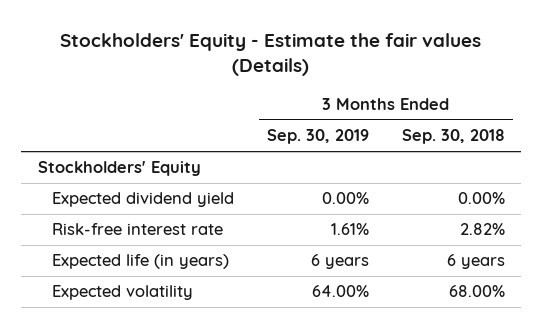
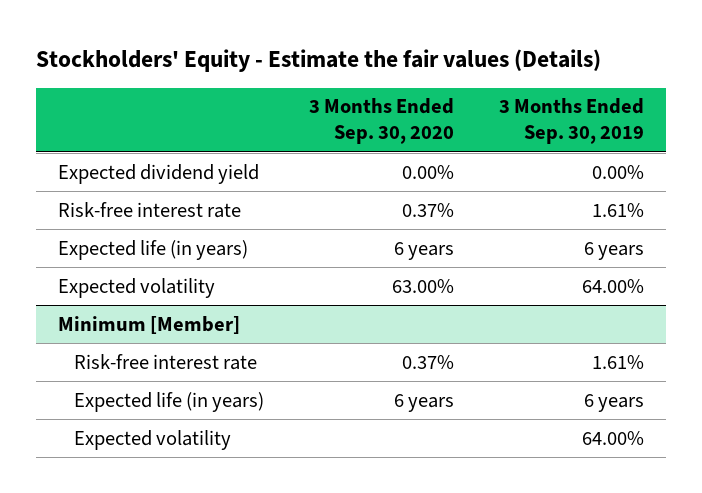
[401,129,505,145] Sep. 30, 2018 -> none
none -> [309,98,455,145] 3 Months Ended Sep. 30, 2020
[37,161,201,177] Stockholders' Equity -> none
none -> [58,315,241,334] Minimum [Member]
none -> [74,353,258,370] Risk-free interest rate
none -> [74,391,265,412] Expected life (in years)
none -> [74,429,232,450] Expected volatility

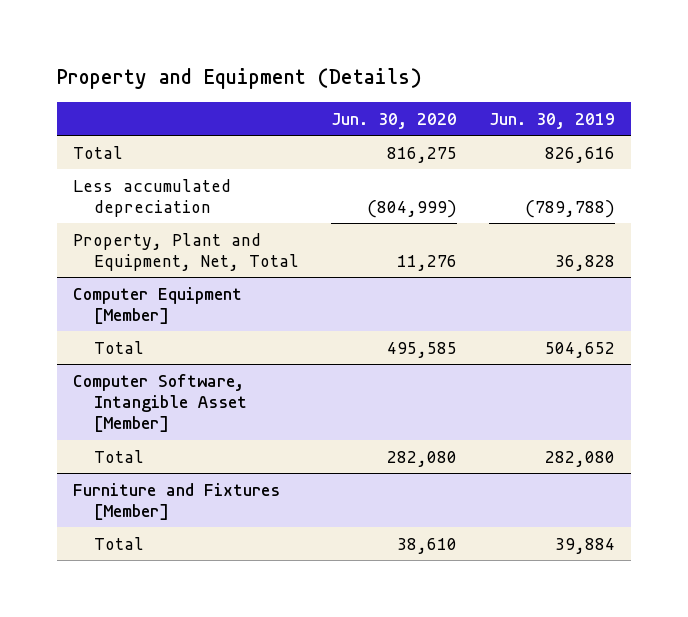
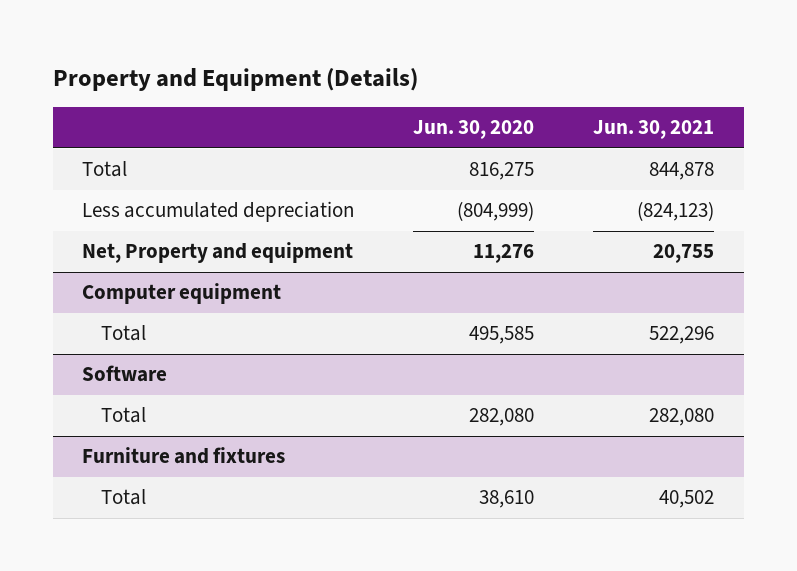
[489,112,616,129] Jun. 30, 2019 -> none
none -> [593,120,715,140] Jun. 30, 2021
[72,232,300,271] Property, Plant and Equipment, Net, Total -> [82,242,354,264] Net, Property and equipment
[72,286,242,324] Computer Equipment [Member] -> [82,283,282,305] Computer equipment
[72,373,248,433] Computer Software, Intangible Asset [Member] -> [82,365,168,383] Software
[72,482,280,520] Furniture and Fixtures [Member] -> [82,447,286,465] Furniture and fixtures

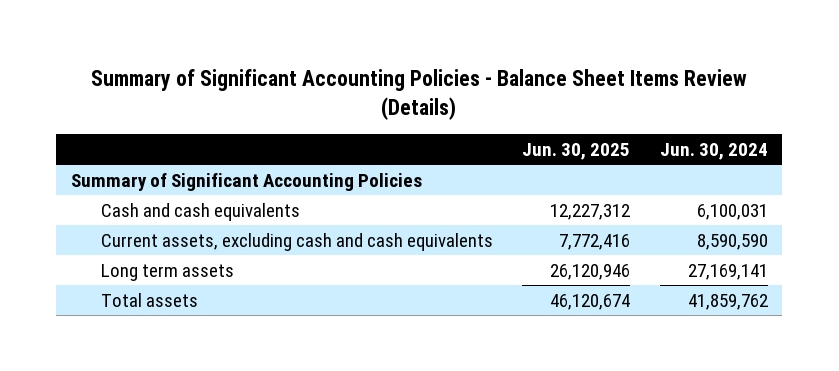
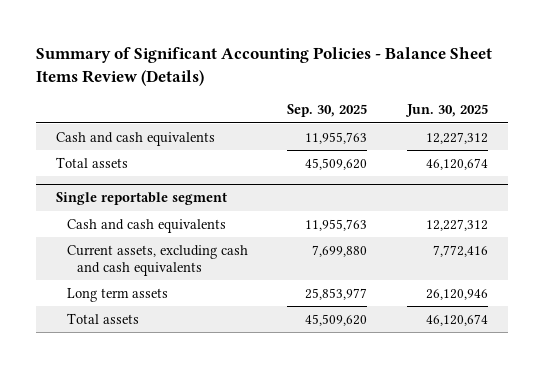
[659,142,768,160] Jun. 30, 2024 -> none
none -> [287,104,368,118] Sep. 30, 2025
[71,172,423,191] Summary of Significant Accounting Policies -> none
none -> [56,156,129,168] Total assets
none -> [56,192,228,206] Single reportable segment
none -> [66,218,226,233] Cash and cash equivalents

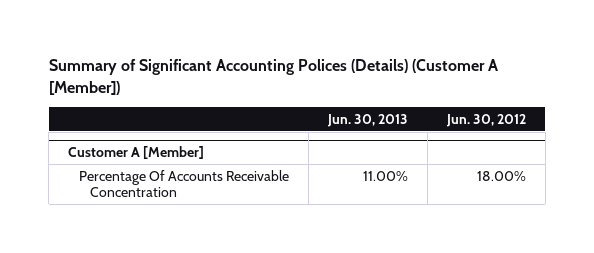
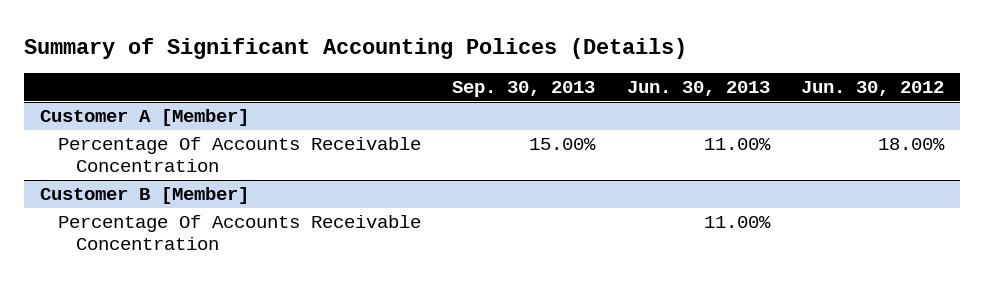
[48,58,498,95] Summary of Significant Accounting Polices (Details) (Customer A [Member]) -> [24,37,688,59] Summary of Significant Accounting Polices (Details)
none -> [452,81,596,98] Sep. 30, 2013
none -> [39,187,249,205] Customer B [Member]
none -> [57,215,421,251] Percentage Of Accounts Receivable Concentration

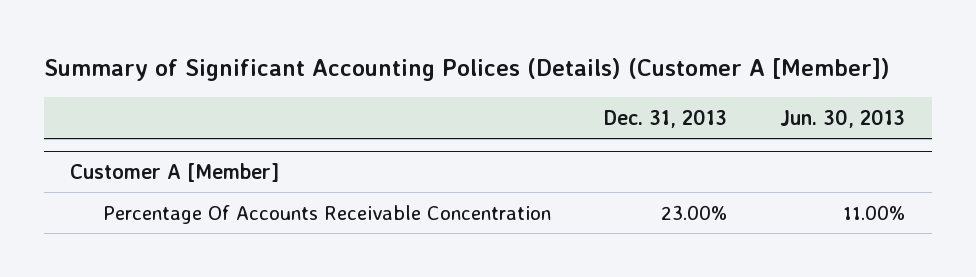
[24,37,688,59] Summary of Significant Accounting Polices (Details) -> [43,58,890,82] Summary of Significant Accounting Polices (Details) (Customer A [Member])
[452,81,596,98] Sep. 30, 2013 -> none
[801,81,945,97] Jun. 30, 2012 -> none
none -> [604,109,728,129] Dec. 31, 2013
[39,187,249,205] Customer B [Member] -> none
[57,215,421,251] Percentage Of Accounts Receivable Concentration -> none

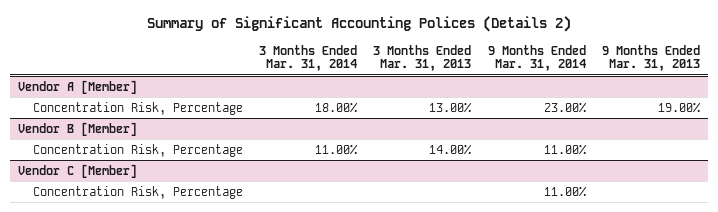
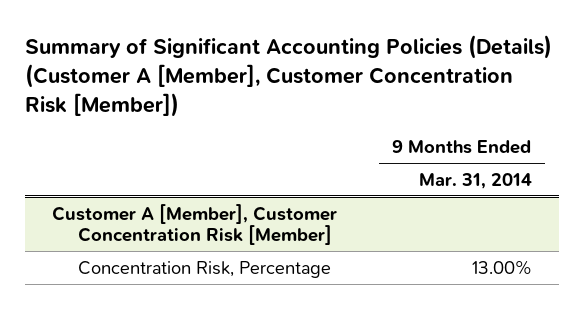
[147,16,572,33] Summary of Significant Accounting Polices (Details 2) -> [24,34,552,117] Summary of Significant Accounting Policies (Details) (Customer A [Member], Customer Concentration Risk [Member])
[258,44,357,72] 3 Months Ended Mar. 31, 2014 -> none
[373,44,472,72] 3 Months Ended Mar. 31, 2013 -> none
[602,44,701,72] 9 Months Ended Mar. 31, 2013 -> none
[18,79,138,94] Vendor A [Member] -> none
[18,121,138,136] Vendor B [Member] -> none
[32,143,243,157] Concentration Risk, Percentage -> none
[18,163,138,178] Vendor C [Member] -> none
[32,185,243,199] Concentration Risk, Percentage -> none
none -> [52,203,338,246] Customer A [Member], Customer Concentration Risk [Member]
[543,101,587,113] 23.00% -> [471,259,532,275] 13.00%

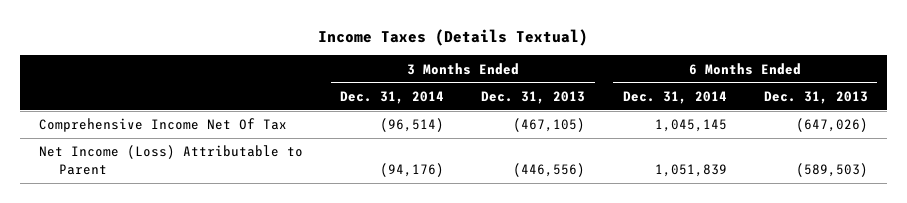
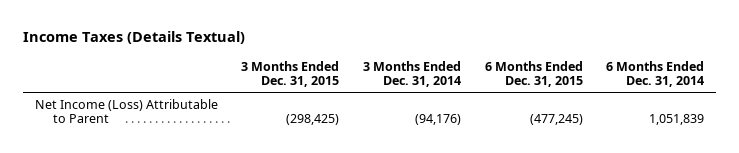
[481,91,586,105] Dec. 31, 2013 -> none
[763,91,868,105] Dec. 31, 2013 -> none
none -> [241,60,340,88] 3 Months Ended Dec. 31, 2015
none -> [484,60,583,88] 6 Months Ended Dec. 31, 2015
[39,118,288,133] Comprehensive Income Net Of Tax -> none

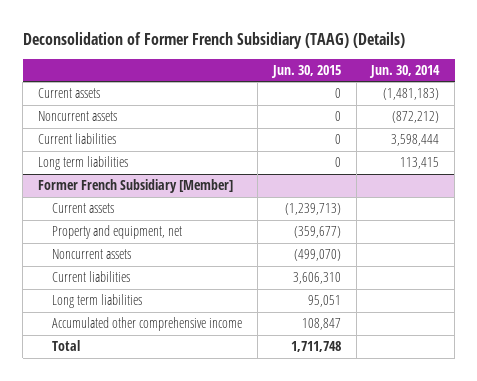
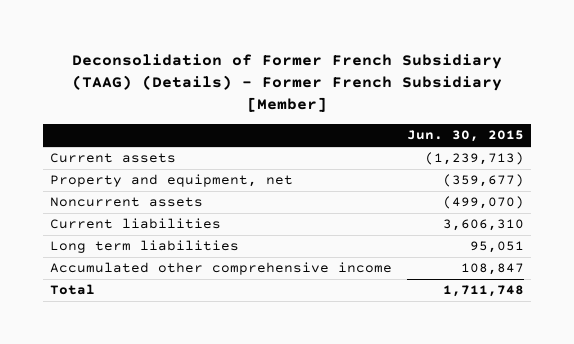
[22,31,405,49] Deconsolidation of Former French Subsidiary (TAAG) (Details) -> [71,53,502,113] Deconsolidation of Former French Subsidiary (TAAG) (Details) - Former French Subsidiary [Member]
[369,64,441,78] Jun. 30, 2014 -> none
[38,88,101,99] Current assets -> none
[38,111,118,122] Noncurrent assets -> none
[38,133,117,145] Current liabilities -> none
[38,156,129,171] Long term liabilities -> none
[38,179,234,194] Former French Subsidiary [Member] -> none

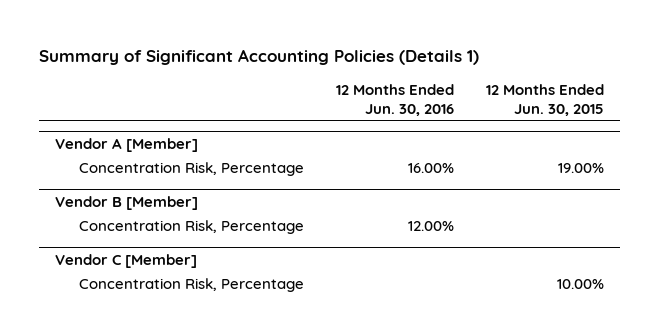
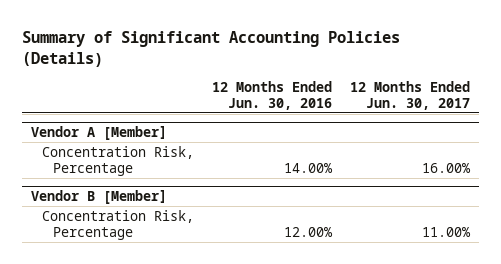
[39,49,480,66] Summary of Significant Accounting Policies (Details 1) -> [21,30,400,67] Summary of Significant Accounting Policies (Details)
[486,83,605,116] 12 Months Ended Jun. 30, 2015 -> none
none -> [349,80,470,110] 12 Months Ended Jun. 30, 2017
[408,163,455,174] 16.00% -> [284,162,334,173] 14.00%
[55,253,198,268] Vendor C [Member] -> none
[78,278,304,293] Concentration Risk, Percentage -> none

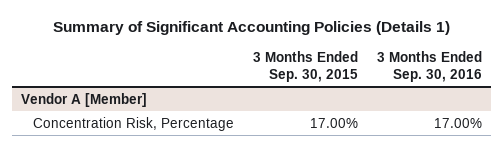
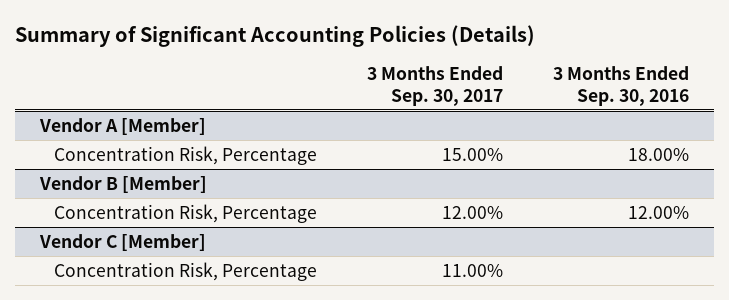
[52,21,450,36] Summary of Significant Accounting Policies (Details 1) -> [14,24,535,47] Summary of Significant Accounting Policies (Details)
[252,51,358,83] 3 Months Ended Sep. 30, 2015 -> none
none -> [367,65,504,106] 3 Months Ended Sep. 30, 2017
[433,117,482,128] 17.00% -> [628,147,690,161] 18.00%
none -> [38,175,207,193] Vendor B [Member]
none -> [54,203,318,223] Concentration Risk, Percentage
none -> [38,233,206,251] Vendor C [Member]
none -> [54,261,318,281] Concentration Risk, Percentage

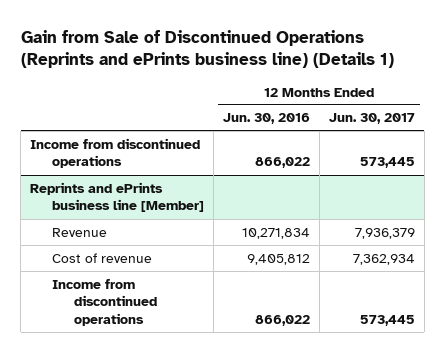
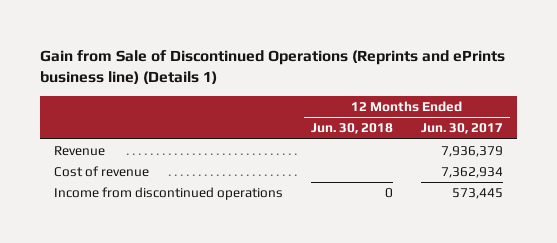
[222,113,310,125] Jun. 30, 2016 -> none
none -> [310,123,393,135] Jun. 30, 2018
[30,137,201,169] Income from discontinued operations -> none
[30,181,204,213] Reprints and ePrints business line [Member] -> none

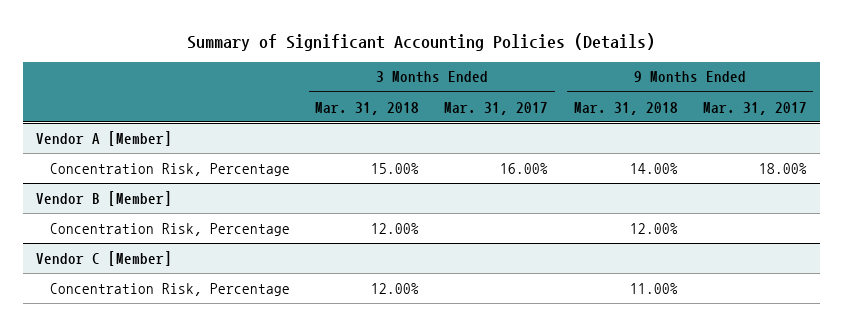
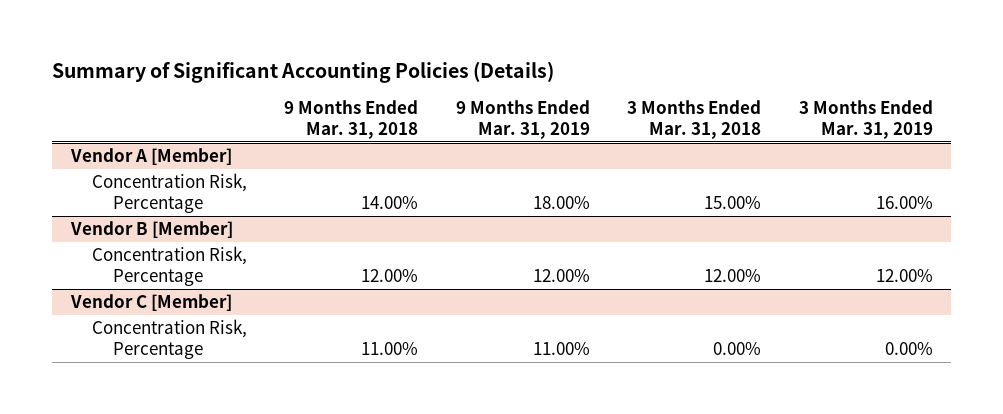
[444,101,549,115] Mar. 31, 2017 -> none
[703,101,808,115] Mar. 31, 2017 -> none
none -> [455,99,590,140] 9 Months Ended Mar. 31, 2019
none -> [798,99,933,140] 3 Months Ended Mar. 31, 2019
[371,282,420,294] 12.00% -> [713,342,762,356] 0.00%

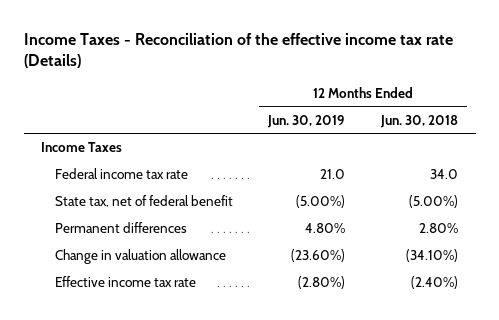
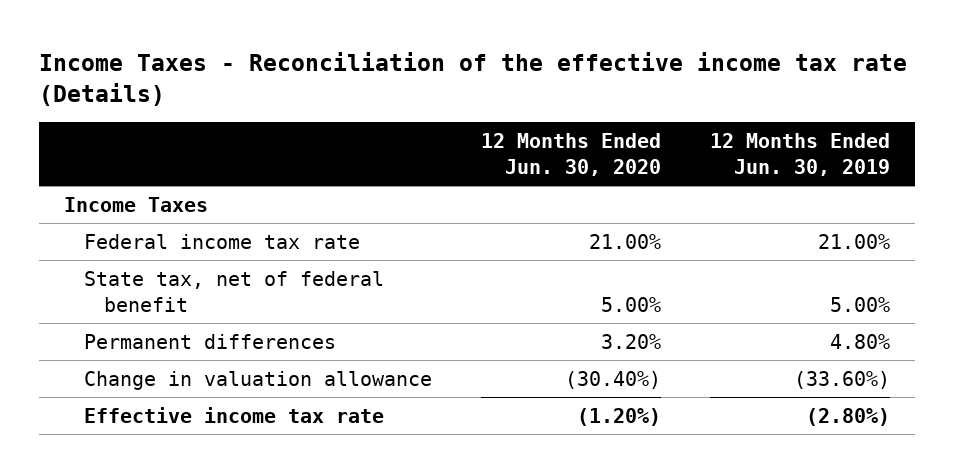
[379,114,458,128] Jun. 30, 2018 -> none
none -> [480,132,661,176] 12 Months Ended Jun. 30, 2020
[320,169,346,180] 21.0 -> [818,233,891,249] 21.00%
[296,195,346,209] (5.00%) -> [830,296,891,312] 5.00%
[291,249,346,263] (23.60%) -> [794,370,891,389] (33.60%)

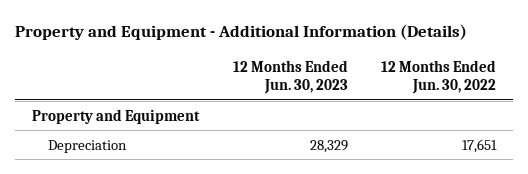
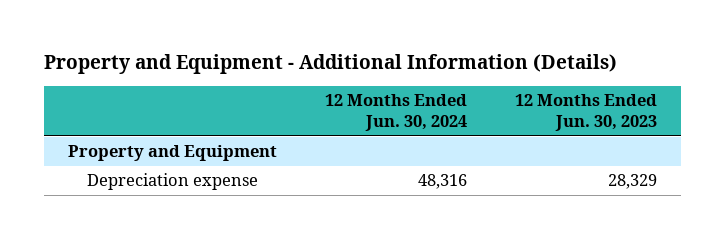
[381,59,497,95] 12 Months Ended Jun. 30, 2022 -> none
none -> [325,94,468,132] 12 Months Ended Jun. 30, 2024
[47,139,127,153] Depreciation -> [87,173,259,191] Depreciation expense

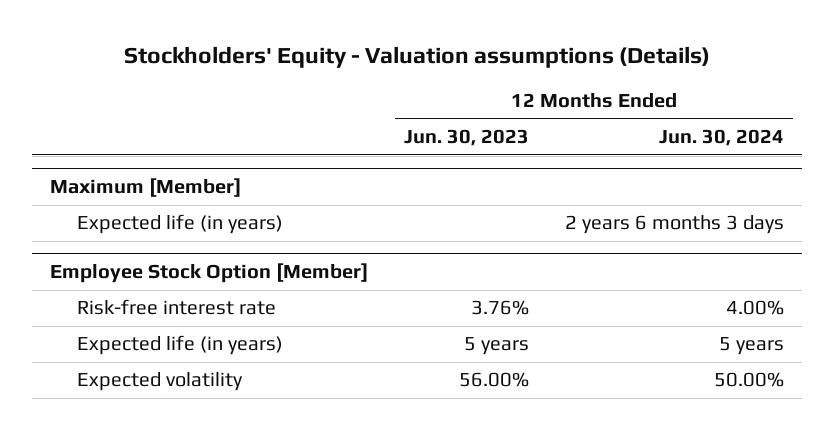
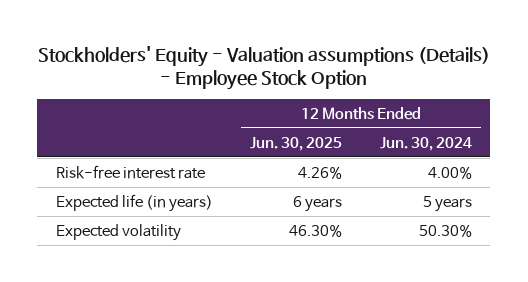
[124,45,711,68] Stockholders' Equity - Valuation assumptions (Details) -> [37,45,490,91] Stockholders' Equity - Valuation assumptions (Details) - Employee Stock Option
[404,129,530,147] Jun. 30, 2023 -> none
none -> [250,136,343,151] Jun. 30, 2025
[50,178,242,198] Maximum [Member] -> none
[76,214,283,235] Expected life (in years) -> none
[50,263,369,284] Employee Stock Option [Member] -> none
[714,372,785,388] 50.00% -> [418,223,472,237] 50.30%

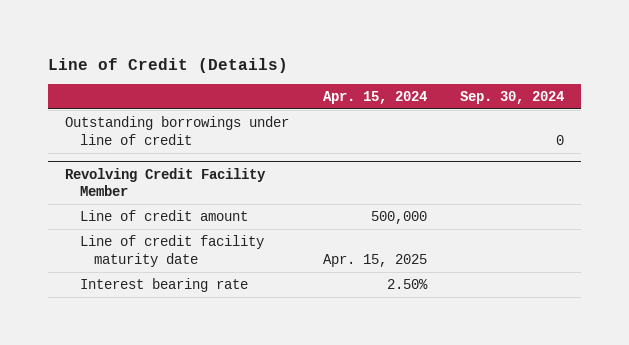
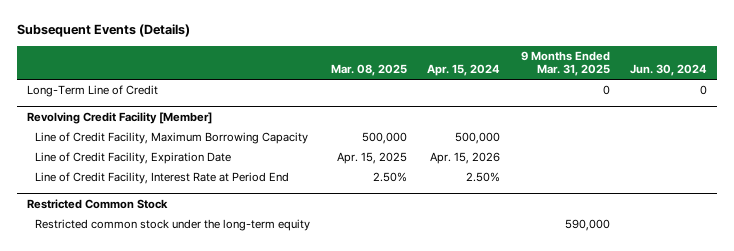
[47,57,288,73] Line of Credit (Details) -> [16,24,190,38] Subsequent Events (Details)
[460,90,565,104] Sep. 30, 2024 -> none
none -> [330,64,407,77] Mar. 08, 2025
none -> [520,50,610,77] 9 Months Ended Mar. 31, 2025
none -> [629,64,707,77] Jun. 30, 2024
[64,116,289,145] Outstanding borrowings under line of credit -> [27,84,159,97] Long-Term Line of Credit
[64,167,266,197] Revolving Credit Facility Member -> [27,111,213,124] Revolving Credit Facility [Member]
[79,210,248,222] Line of credit amount -> [35,131,309,144] Line of Credit Facility, Maximum Borrowing Capacity
[79,235,264,267] Line of credit facility maturity date -> [35,151,232,164] Line of Credit Facility, Expiration Date
[322,253,427,267] Apr. 15, 2025 -> [430,151,501,164] Apr. 15, 2026
[79,278,248,293] Interest bearing rate -> [35,171,290,184] Line of Credit Facility, Interest Rate at Period End
none -> [27,198,169,209] Restricted Common Stock
none -> [35,218,311,231] Restricted common stock under the long-term equity

